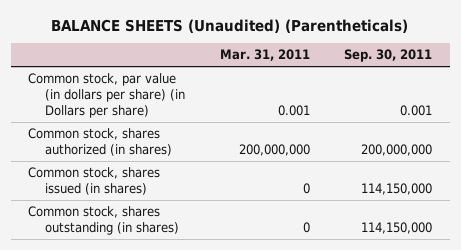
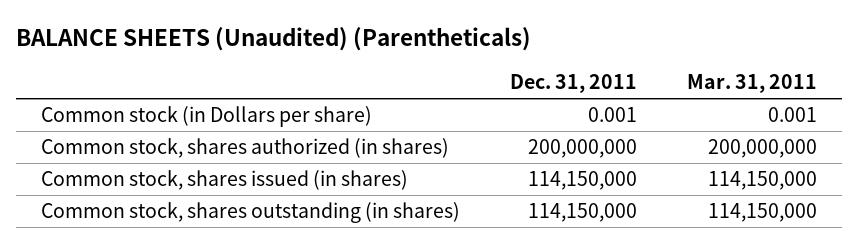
[344,49,433,63] Sep. 30, 2011 -> none
none -> [509,74,637,94] Dec. 31, 2011
[28,73,186,118] Common stock, par value (in dollars per share) (in Dollars per share) -> [40,106,372,128] Common stock (in Dollars per share)
[302,182,310,194] 0 -> [707,171,817,191] 114,150,000
[302,221,310,233] 0 -> [707,203,817,223] 114,150,000

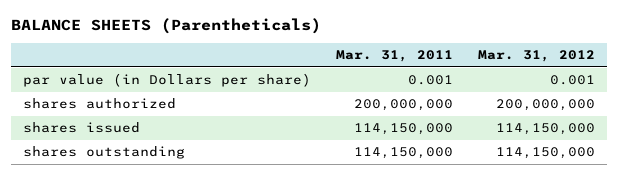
[16,27,532,52] BALANCE SHEETS (Unaudited) (Parentheticals) -> [10,18,321,35] BALANCE SHEETS (Parentheticals)
[509,74,637,94] Dec. 31, 2011 -> none
none -> [477,50,595,63] Mar. 31, 2012
[40,106,372,128] Common stock (in Dollars per share) -> [22,73,311,88] par value (in Dollars per share)
[40,138,449,159] Common stock, shares authorized (in shares) -> [22,98,176,110] shares authorized
[40,170,408,191] Common stock, shares issued (in shares) -> [22,122,140,134] shares issued
[40,202,460,224] Common stock, shares outstanding (in shares) -> [22,146,185,160] shares outstanding

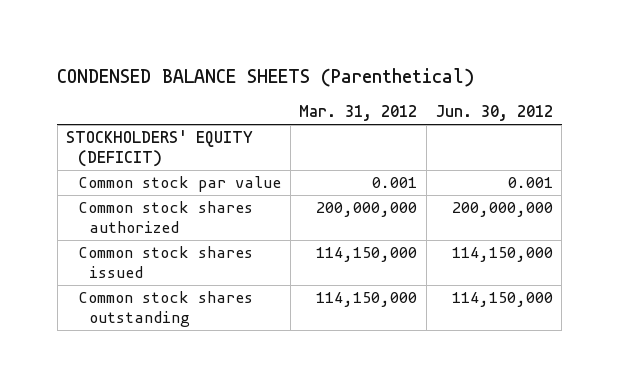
[10,18,321,35] BALANCE SHEETS (Parentheticals) -> [57,67,475,87] CONDENSED BALANCE SHEETS (Parenthetical)
[335,50,453,63] Mar. 31, 2011 -> none
none -> [435,105,553,122] Jun. 30, 2012
none -> [66,130,254,168] STOCKHOLDERS' EQUITY (DEFICIT)
[22,73,311,88] par value (in Dollars per share) -> [77,176,281,193] Common stock par value
[22,98,176,110] shares authorized -> [77,201,253,234] Common stock shares authorized
[22,122,140,134] shares issued -> [77,246,253,279] Common stock shares issued
[22,146,185,160] shares outstanding -> [77,291,253,328] Common stock shares outstanding

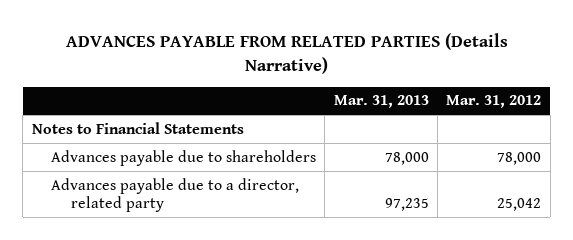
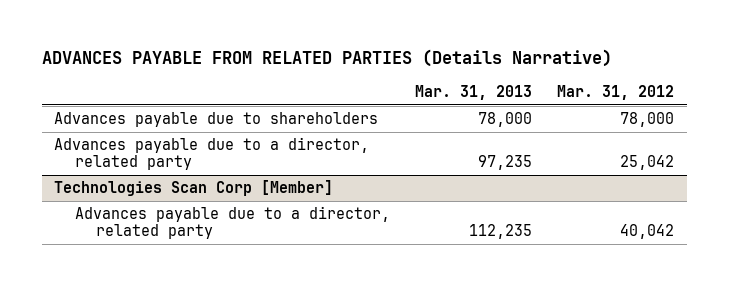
[31,121,244,134] Notes to Financial Statements -> none
none -> [54,180,334,197] Technologies Scan Corp [Member]
none -> [75,206,391,240] Advances payable due to a director, related party

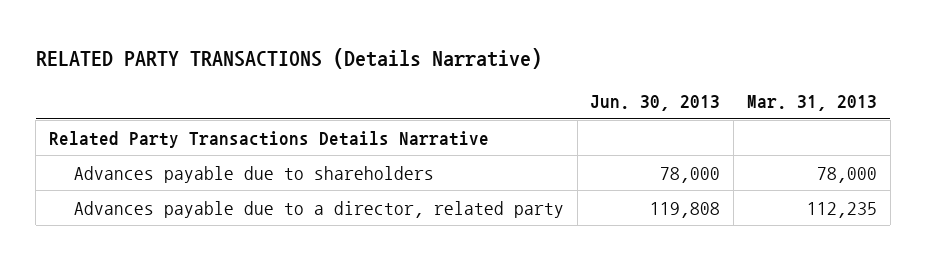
[41,49,612,68] ADVANCES PAYABLE FROM RELATED PARTIES (Details Narrative) -> [35,47,542,69] RELATED PARTY TRANSACTIONS (Details Narrative)
[557,85,675,101] Mar. 31, 2012 -> none
none -> [590,95,721,112] Jun. 30, 2013
none -> [49,130,490,148] Related Party Transactions Details Narrative
[54,137,370,171] Advances payable due to a director, related party -> none
[54,180,334,197] Technologies Scan Corp [Member] -> none

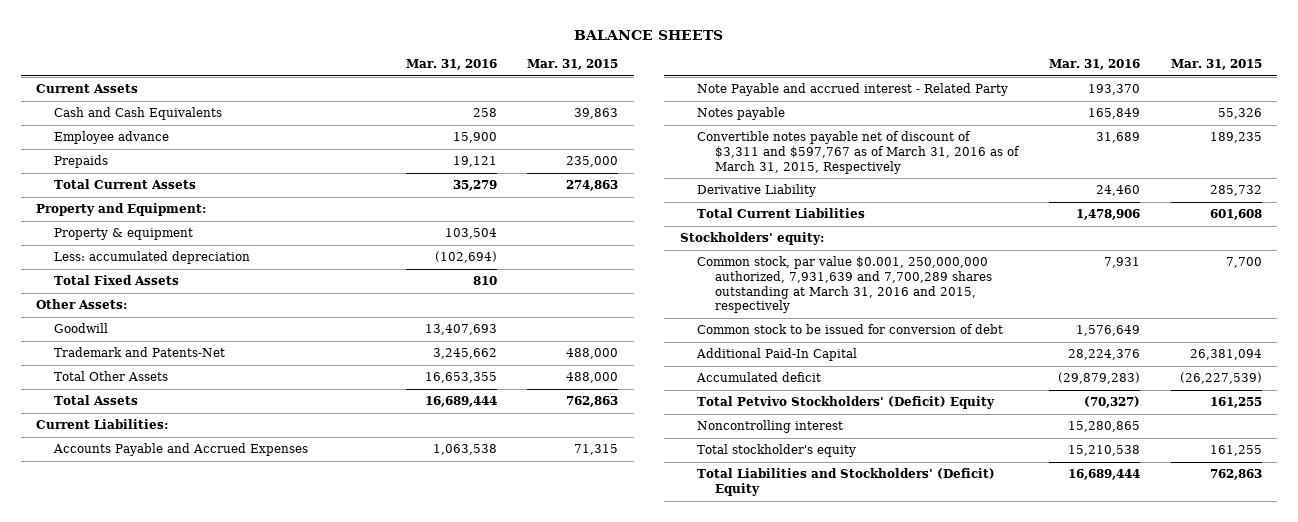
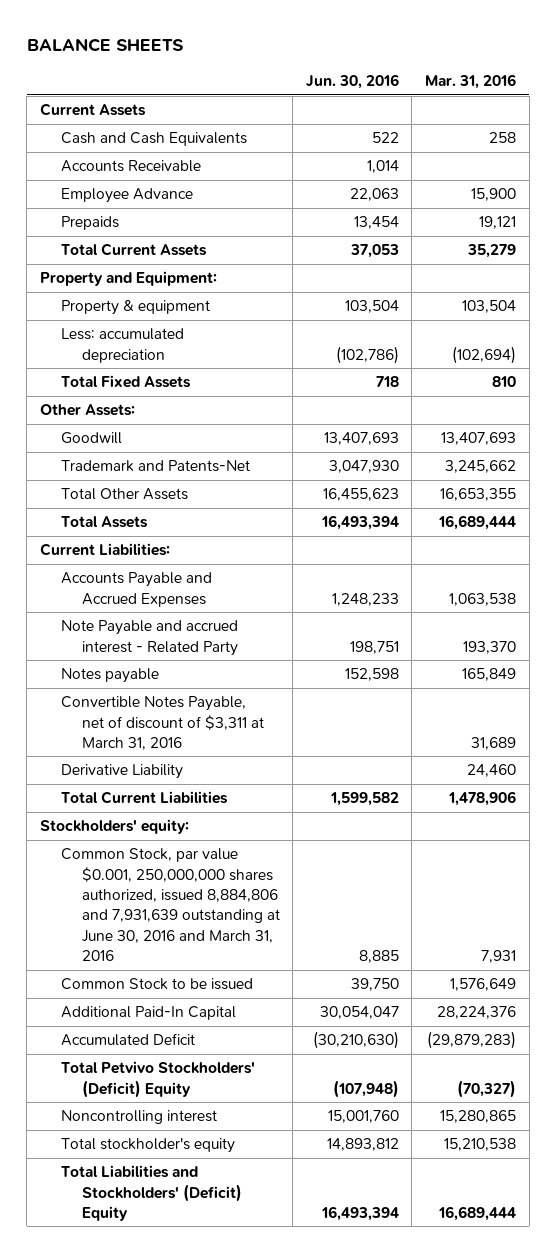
[527,59,619,71] Mar. 31, 2015 -> none
none -> [305,74,399,90] Jun. 30, 2016
none -> [60,160,201,173] Accounts Receivable
[53,131,169,145] Employee advance -> [60,188,193,204] Employee Advance
[697,131,1021,174] Convertible notes payable net of discount of $3,311 and $597,767 as of March 31, 2016 as of March 31, 2015, Respectively -> [60,696,264,750] Convertible Notes Payable, net of discount of $3,311 at March 31, 2016
[697,256,993,314] Common stock, par value $0.001, 250,000,000 authorized, 7,931,639 and 7,700,289 shares outstanding at March 31, 2016 and 2015, respectively -> [60,848,280,961] Common Stock, par value $0.001, 250,000,000 shares authorized, issued 8,884,806 and 7,931,639 outstanding at June 30, 2016 and March 31, 2016
[697,324,1004,335] Common stock to be issued for conversion of debt -> [60,978,253,991] Common Stock to be issued
[696,372,822,383] Accumulated deficit -> [60,1033,195,1047] Accumulated Deficit

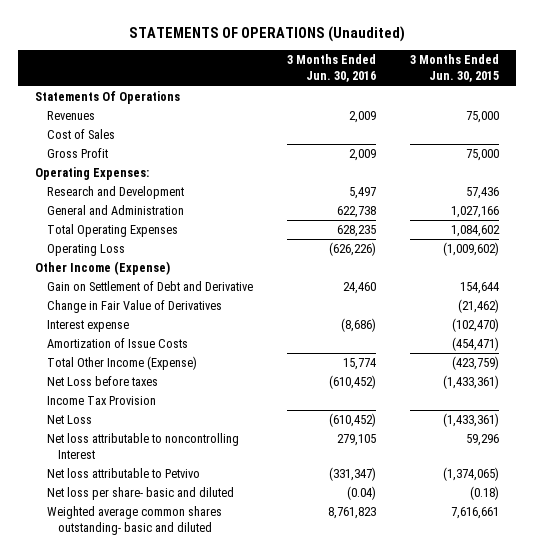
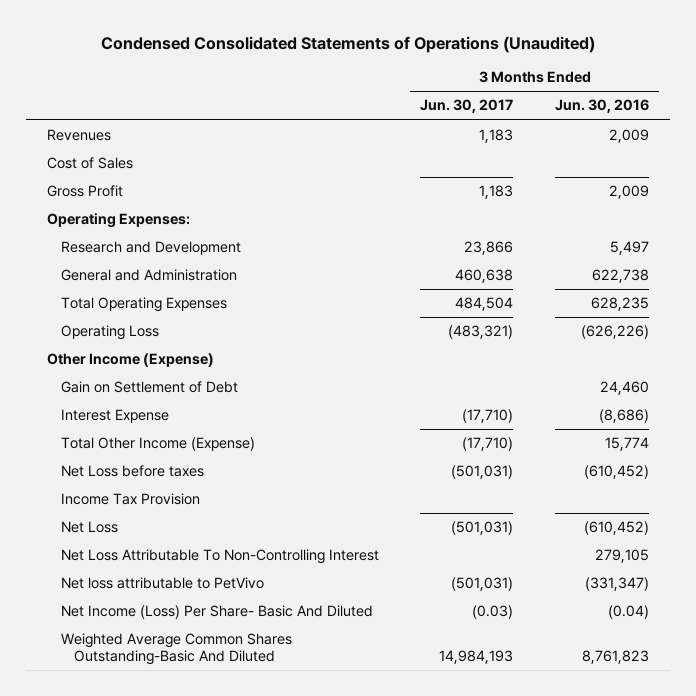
[129,25,406,42] STATEMENTS OF OPERATIONS (Unaudited) -> [101,35,596,53] Condensed Consolidated Statements of Operations (Unaudited)
[409,54,499,83] 3 Months Ended Jun. 30, 2015 -> none
none -> [420,99,514,114] Jun. 30, 2017
[35,91,181,105] Statements Of Operations -> none
[46,300,222,314] Change in Fair Value of Derivatives -> none
[46,338,188,349] Amortization of Issue Costs -> none
[46,281,253,292] Gain on Settlement of Debt and Derivative -> [60,381,238,394] Gain on Settlement of Debt
[46,320,129,333] Interest expense -> [60,409,169,424] Interest Expense
[46,433,239,460] Net loss attributable to noncontrolling Interest -> [60,549,379,565] Net Loss Attributable To Non-Controlling Interest
[46,468,200,479] Net loss attributable to Petvivo -> [60,577,264,590] Net loss attributable to PetVivo
[46,487,234,501] Net loss per share- basic and diluted -> [60,605,373,620] Net Income (Loss) Per Share- Basic And Diluted
[46,506,222,536] Weighted average common shares outstanding- basic and diluted -> [60,633,292,666] Weighted Average Common Shares Outstanding-Basic And Diluted

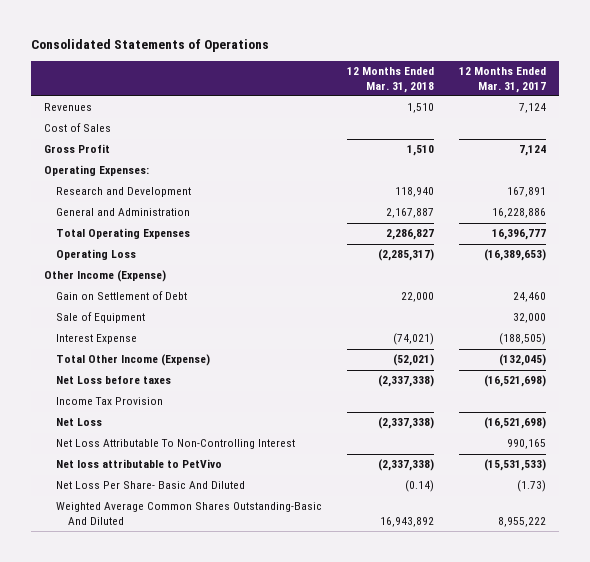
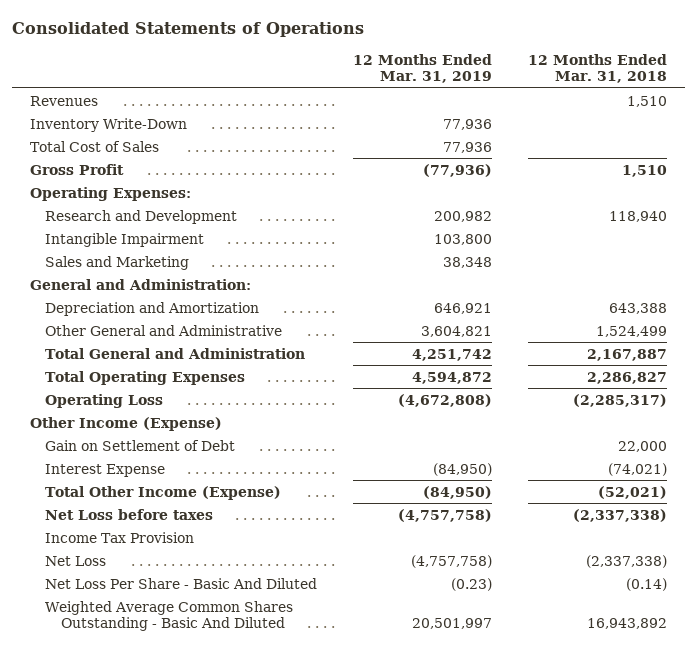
[459,67,547,93] 12 Months Ended Mar. 31, 2017 -> none
none -> [353,53,493,84] 12 Months Ended Mar. 31, 2019
none -> [29,117,187,132] Inventory Write-Down
[43,123,111,133] Cost of Sales -> [29,140,159,152] Total Cost of Sales
none -> [45,232,205,247] Intangible Impairment
none -> [45,255,190,270] Sales and Marketing
none -> [29,278,251,290] General and Administration:
none -> [45,301,260,316] Depreciation and Amortization
none -> [45,324,283,336] Other General and Administrative
[56,208,191,217] General and Administration -> [45,347,306,359] Total General and Administration
[56,312,146,324] Sale of Equipment -> none
[56,439,296,450] Net Loss Attributable To Non-Controlling Interest -> none
[56,459,223,469] Net loss attributable to PetVivo -> none
[56,481,246,490] Net Loss Per Share- Basic And Diluted -> [45,577,318,589] Net Loss Per Share - Basic And Diluted
[56,502,323,525] Weighted Average Common Shares Outstanding-Basic And Diluted -> [45,600,294,632] Weighted Average Common Shares Outstanding - Basic And Diluted

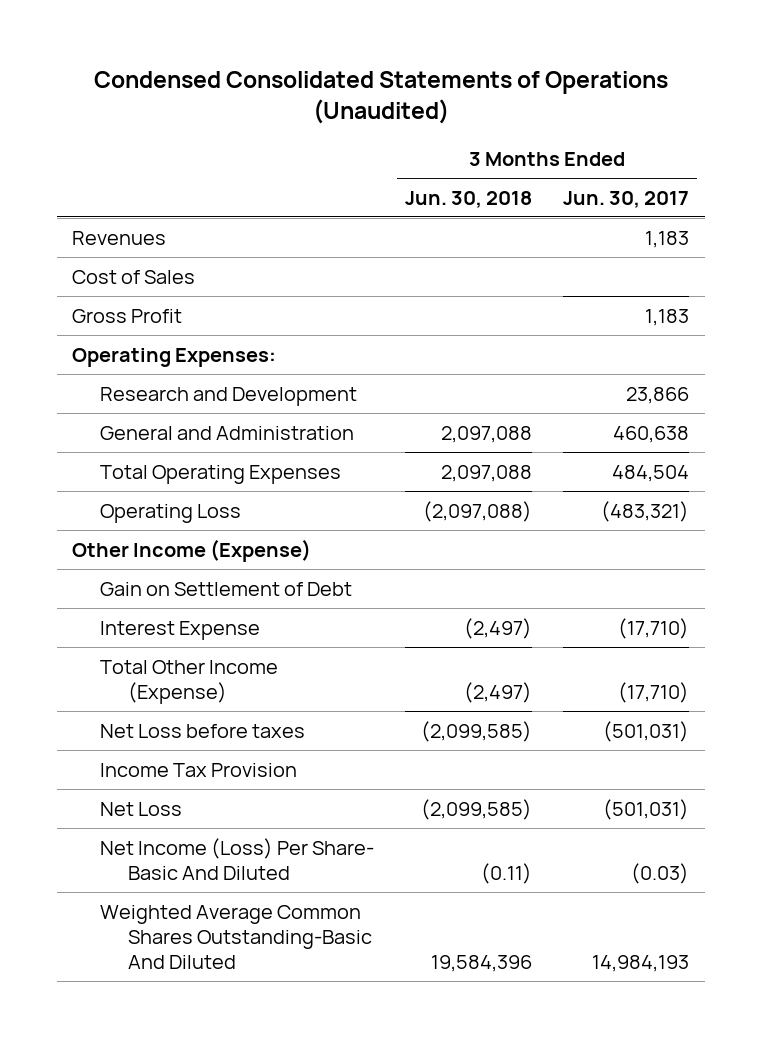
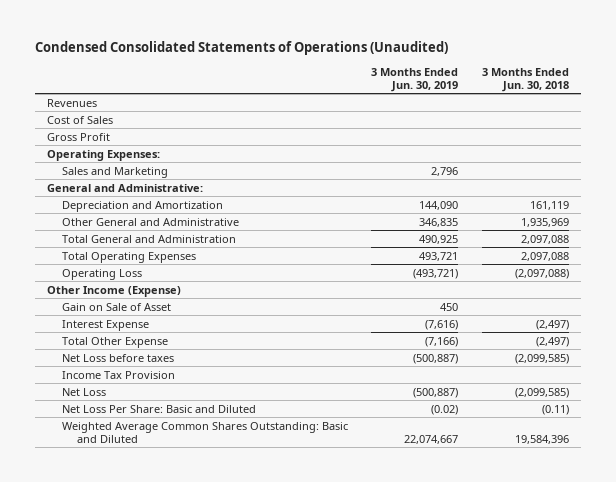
[563,190,690,208] Jun. 30, 2017 -> none
none -> [371,67,459,92] 3 Months Ended Jun. 30, 2019
[99,386,357,406] Research and Development -> none
none -> [61,166,168,178] Sales and Marketing
none -> [46,183,203,192] General and Administrative:
none -> [61,200,223,212] Depreciation and Amortization
none -> [61,217,239,226] Other General and Administrative
[99,425,354,440] General and Administration -> [61,234,236,243] Total General and Administration
[99,581,352,596] Gain on Settlement of Debt -> none
none -> [61,302,171,311] Gain on Sale of Asset
[99,659,278,704] Total Other Income (Expense) -> [61,336,168,348] Total Other Expense
[99,837,374,880] Net Income (Loss) Per Share- Basic And Diluted -> [61,404,256,413] Net Loss Per Share: Basic and Diluted
[99,904,372,970] Weighted Average Common Shares Outstanding-Basic And Diluted -> [61,421,348,443] Weighted Average Common Shares Outstanding: Basic and Diluted

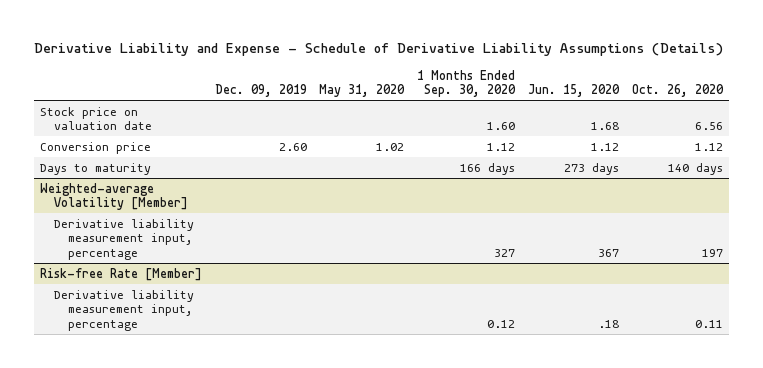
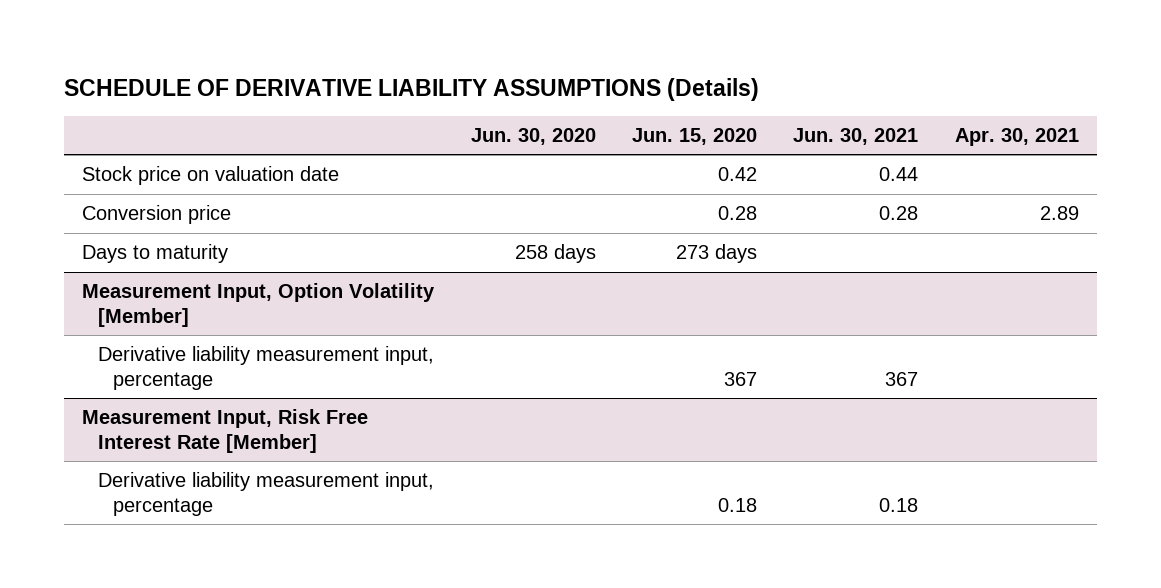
[33,42,723,56] Derivative Liability and Expense - Schedule of Derivative Liability Assumptions (Details) -> [64,77,760,101] SCHEDULE OF DERIVATIVE LIABILITY ASSUMPTIONS (Details)
[214,84,307,98] Dec. 09, 2019 -> none
[319,84,406,98] May 31, 2020 -> none
[417,69,517,98] 1 Months Ended Sep. 30, 2020 -> none
[631,84,724,98] Oct. 26, 2020 -> none
none -> [470,127,596,145] Jun. 30, 2020
none -> [793,127,919,145] Jun. 30, 2021
none -> [954,127,1079,146] Apr. 30, 2021
[590,122,619,131] 1.68 -> [717,167,757,182] 0.42
[590,142,619,151] 1.12 -> [717,206,757,221] 0.28
[40,182,189,211] Weighted-average Volatility [Member] -> [82,283,436,327] Measurement Input, Option Volatility [Member]
[40,267,203,281] Risk-free Rate [Member] -> [82,409,369,453] Measurement Input, Risk Free Interest Rate [Member]
[597,319,619,328] .18 -> [717,497,757,512] 0.18

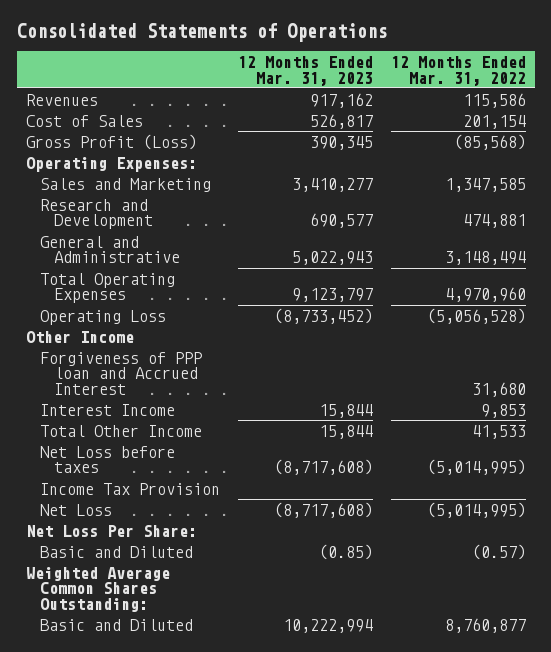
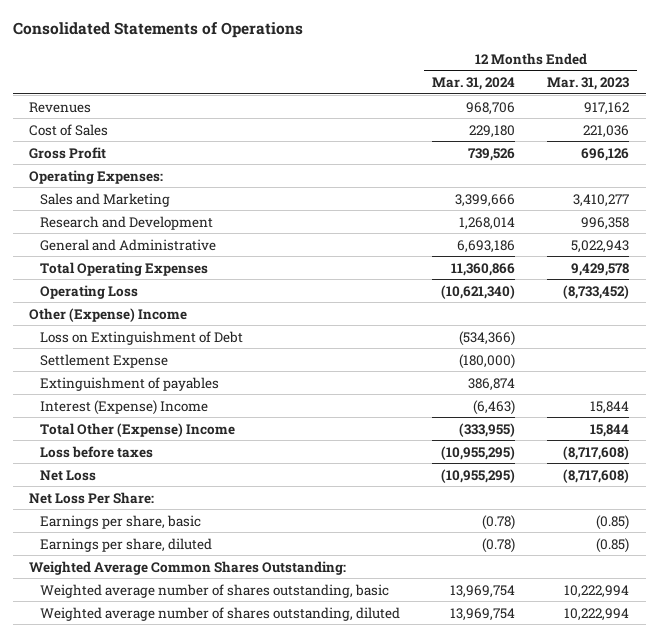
[390,55,526,86] 12 Months Ended Mar. 31, 2022 -> none
none -> [432,76,516,90] Mar. 31, 2024
[309,113,373,129] 526,817 -> [583,124,630,138] 221,036
[25,133,197,150] Gross Profit (Loss) -> [28,146,106,159] Gross Profit
[309,135,373,150] 390,345 -> [581,147,630,161] 696,126
[309,213,373,229] 690,577 -> [581,216,630,230] 996,358
[291,288,373,303] 9,123,797 -> [571,262,630,276] 9,429,578
[39,351,202,396] Forgiveness of PPP loan and Accrued Interest -> none
[39,482,220,495] Income Tax Provision -> none
[25,330,134,343] Other Income -> [28,307,187,322] Other (Expense) Income
none -> [40,330,244,345] Loss on Extinguishment of Debt
none -> [40,353,169,368] Settlement Expense
none -> [40,376,220,391] Extinguishment of payables
[39,403,175,416] Interest Income -> [40,399,209,415] Interest (Expense) Income
[39,424,202,437] Total Other Income -> [40,422,236,437] Total Other (Expense) Income
[39,445,175,474] Net Loss before taxes -> [40,445,154,458] Loss before taxes
[39,545,193,558] Basic and Diluted -> [40,514,202,529] Earnings per share, basic
none -> [40,537,213,552] Earnings per share, diluted
[39,618,193,631] Basic and Diluted -> [40,583,390,598] Weighted average number of shares outstanding, basic
none -> [40,606,401,621] Weighted average number of shares outstanding, diluted

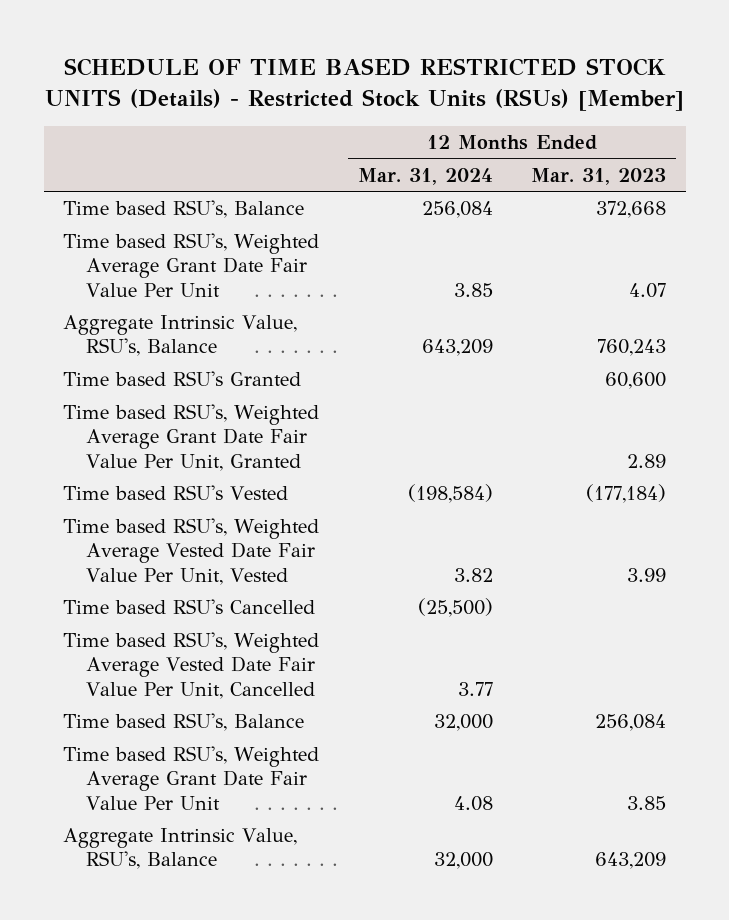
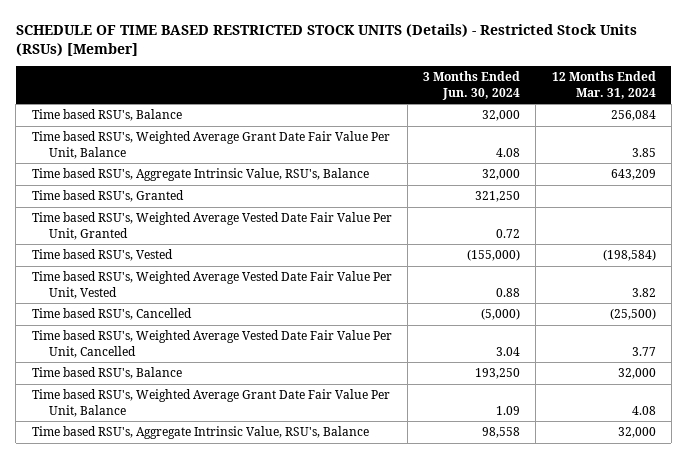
[531,167,667,185] Mar. 31, 2023 -> none
none -> [423,70,521,100] 3 Months Ended Jun. 30, 2024
[63,233,320,297] Time based RSU's, Weighted Average Grant Date Fair Value Per Unit -> [31,131,390,159] Time based RSU's, Weighted Average Grant Date Fair Value Per Unit, Balance
[63,315,298,357] Aggregate Intrinsic Value, RSU's, Balance -> [31,168,369,182] Time based RSU's, Aggregate Intrinsic Value, RSU's, Balance
[63,371,302,387] Time based RSU's Granted -> [31,190,184,203] Time based RSU's, Granted
[63,404,320,471] Time based RSU's, Weighted Average Grant Date Fair Value Per Unit, Granted -> [31,212,392,240] Time based RSU's, Weighted Average Vested Date Fair Value Per Unit, Granted
[63,485,289,501] Time based RSU's Vested -> [31,249,173,262] Time based RSU's, Vested
[63,599,316,615] Time based RSU's Cancelled -> [31,308,192,321] Time based RSU's, Cancelled
[63,746,320,810] Time based RSU's, Weighted Average Grant Date Fair Value Per Unit -> [31,389,390,417] Time based RSU's, Weighted Average Grant Date Fair Value Per Unit, Balance
[63,828,298,870] Aggregate Intrinsic Value, RSU's, Balance -> [31,426,369,440] Time based RSU's, Aggregate Intrinsic Value, RSU's, Balance

